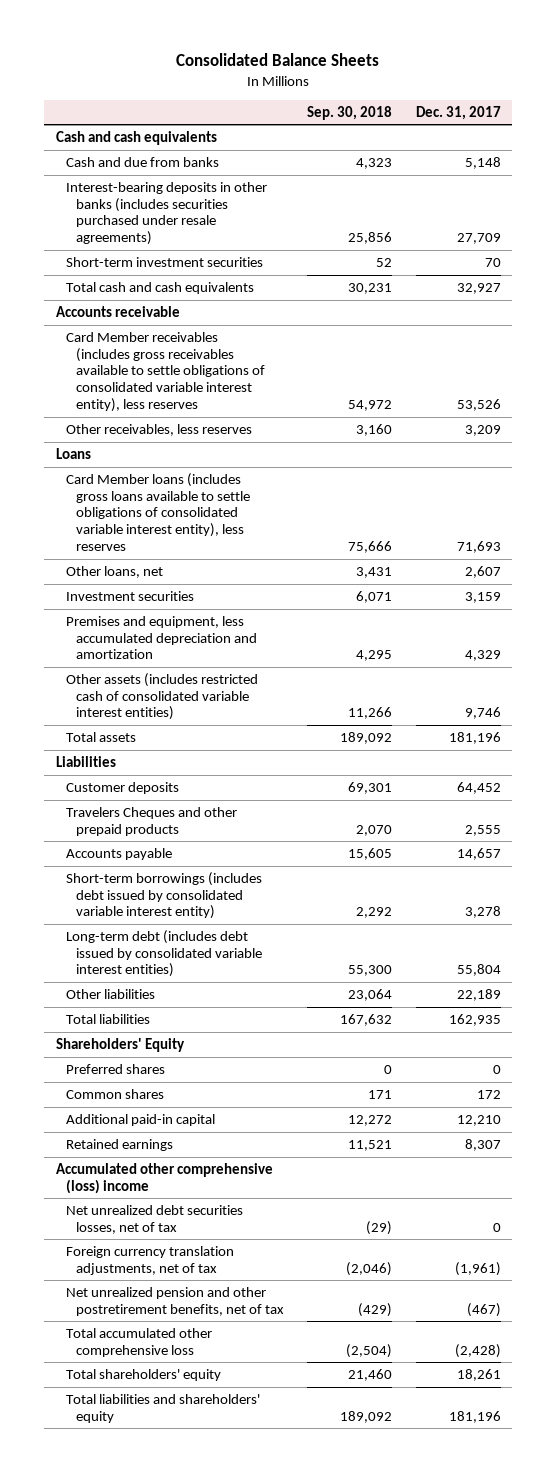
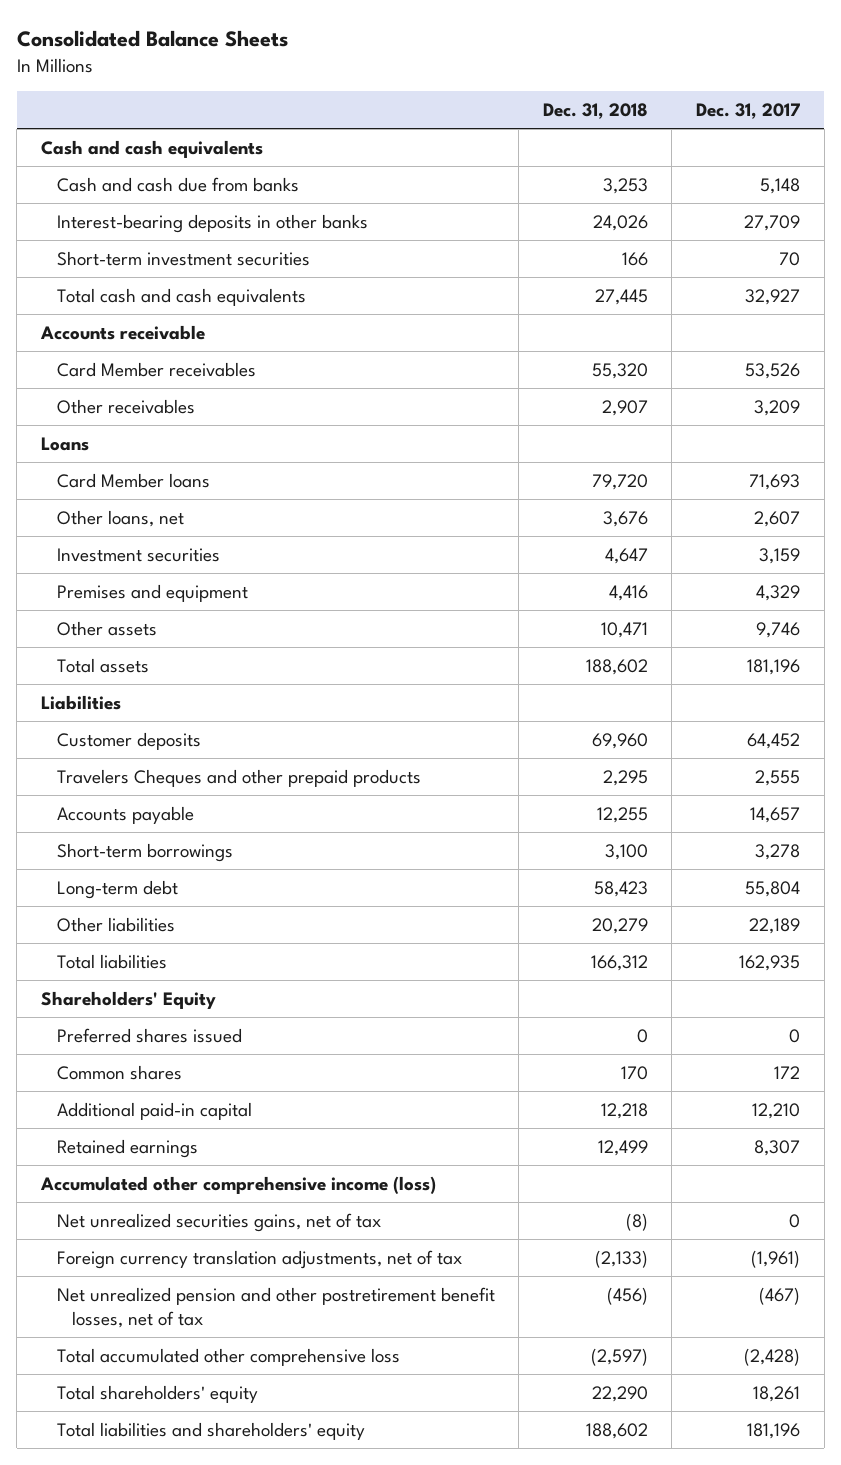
[307,105,393,120] Sep. 30, 2018 -> none
none -> [542,102,648,119] Dec. 31, 2018
[65,156,219,167] Cash and due from banks -> [56,176,299,192] Cash and cash due from banks
[65,181,267,246] Interest-bearing deposits in other banks (includes securities purchased under resale agreements) -> [56,213,368,233] Interest-bearing deposits in other banks
[65,331,265,412] Card Member receivables (includes gross receivables available to settle obligations of consolidated variable interest entity), less reserves -> [56,361,256,377] Card Member receivables
[65,423,252,436] Other receivables, less reserves -> [56,398,195,414] Other receivables
[65,472,250,551] Card Member loans (includes gross loans available to settle obligations of consolidated variable interest entity), less reserves -> [56,472,210,488] Card Member loans
[65,615,257,660] Premises and equipment, less accumulated depreciation and amortization -> [56,583,248,602] Premises and equipment
[65,672,258,721] Other assets (includes restricted cash of consolidated variable interest entities) -> [56,620,157,636] Other assets
[65,871,262,920] Short-term borrowings (includes debt issued by consolidated variable interest entity) -> [56,842,233,862] Short-term borrowings
[65,929,262,978] Long-term debt (includes debt issued by consolidated variable interest entities) -> [56,879,178,899] Long-term debt
[65,1063,165,1074] Preferred shares -> [56,1027,242,1043] Preferred shares issued
[55,1162,273,1194] Accumulated other comprehensive (loss) income -> [39,1175,436,1194] Accumulated other comprehensive income (loss)
[65,1204,243,1234] Net unrealized debt securities losses, net of tax -> [56,1212,381,1232] Net unrealized securities gains, net of tax
[65,1286,284,1316] Net unrealized pension and other postretirement benefits, net of tax -> [56,1286,495,1328] Net unrealized pension and other postretirement benefit losses, net of tax

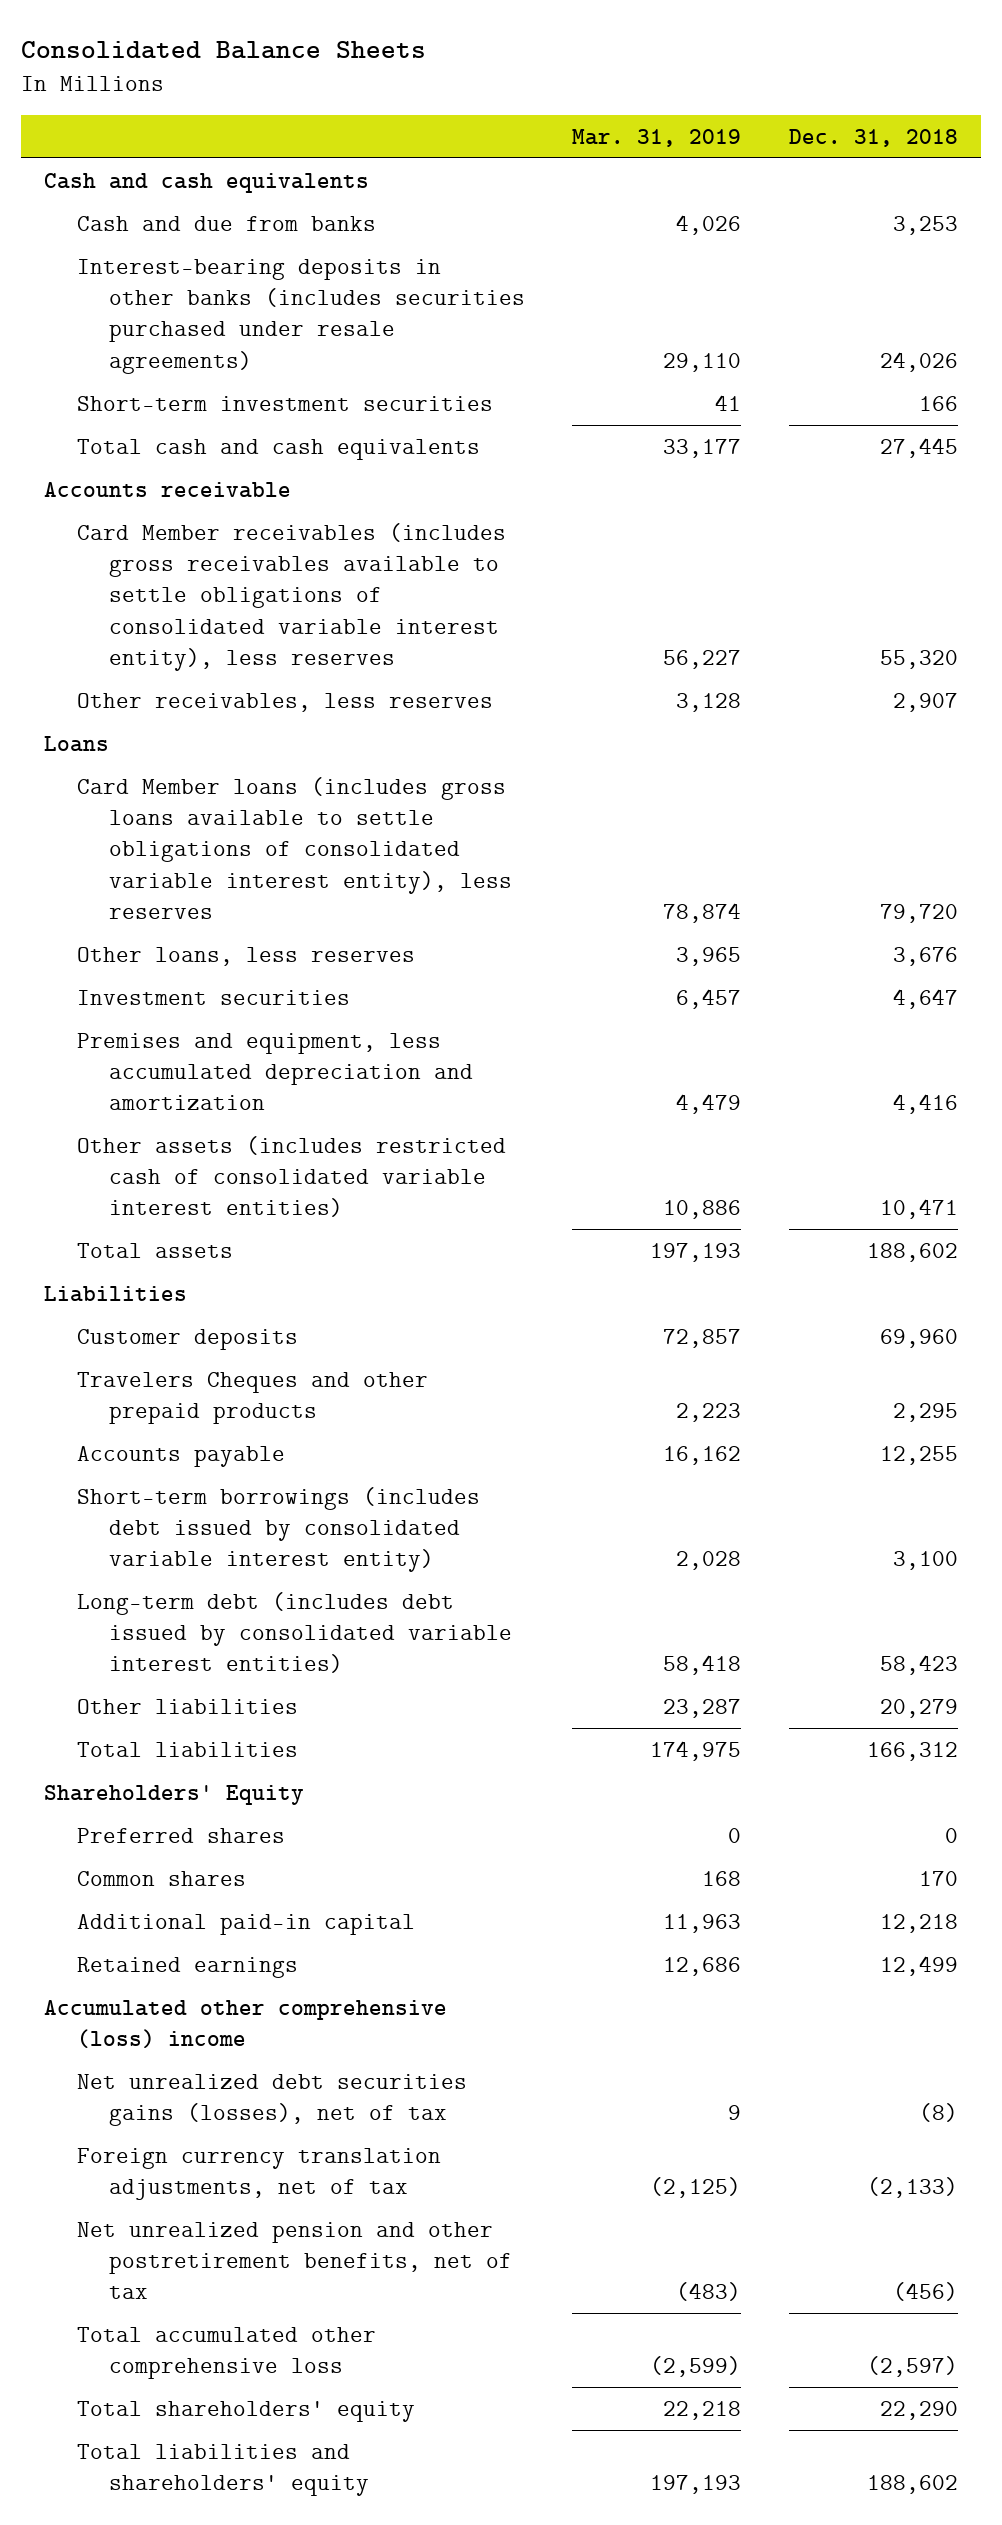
[696,102,801,119] Dec. 31, 2017 -> none
none -> [572,128,742,147] Mar. 31, 2019
[56,176,299,192] Cash and cash due from banks -> [76,215,376,231] Cash and due from banks
[56,213,368,233] Interest-bearing deposits in other banks -> [76,258,526,374] Interest-bearing deposits in other banks (includes securities purchased under resale agreements)
[56,361,256,377] Card Member receivables -> [76,522,506,672] Card Member receivables (includes gross receivables available to settle obligations of consolidated variable interest entity), less reserves
[56,398,195,414] Other receivables -> [76,692,493,712] Other receivables, less reserves
[56,472,210,488] Card Member loans -> [76,776,513,920] Card Member loans (includes gross loans available to settle obligations of consolidated variable interest entity), less reserves
[56,509,184,527] Other loans, net -> [76,946,415,966] Other loans, less reserves
[56,583,248,602] Premises and equipment -> [76,1032,474,1111] Premises and equipment, less accumulated depreciation and amortization
[56,620,157,636] Other assets -> [76,1135,506,1218] Other assets (includes restricted cash of consolidated variable interest entities)
[56,842,233,862] Short-term borrowings -> [76,1486,480,1573] Short-term borrowings (includes debt issued by consolidated variable interest entity)
[56,879,178,899] Long-term debt -> [76,1591,513,1674] Long-term debt (includes debt issued by consolidated variable interest entities)
[56,1027,242,1043] Preferred shares issued -> [76,1827,285,1843] Preferred shares
[39,1175,436,1194] Accumulated other comprehensive income (loss) -> [44,1999,448,2049] Accumulated other comprehensive (loss) income
[56,1212,381,1232] Net unrealized securities gains, net of tax -> [76,2073,467,2127] Net unrealized debt securities gains (losses), net of tax
[56,1286,495,1328] Net unrealized pension and other postretirement benefit losses, net of tax -> [76,2221,513,2300] Net unrealized pension and other postretirement benefits, net of tax

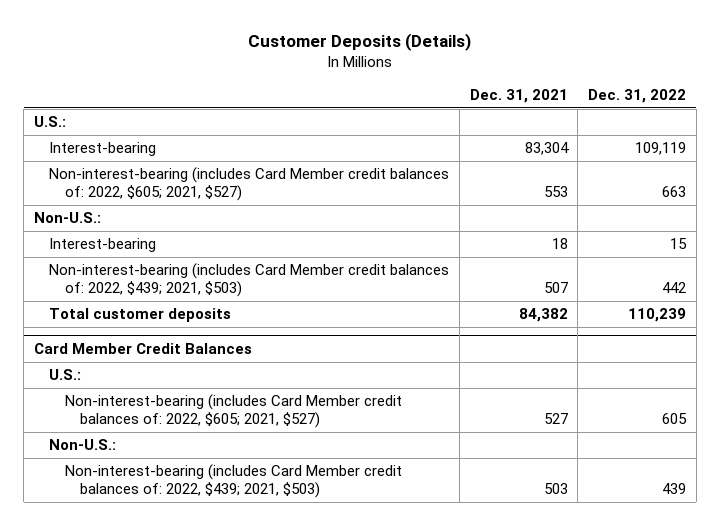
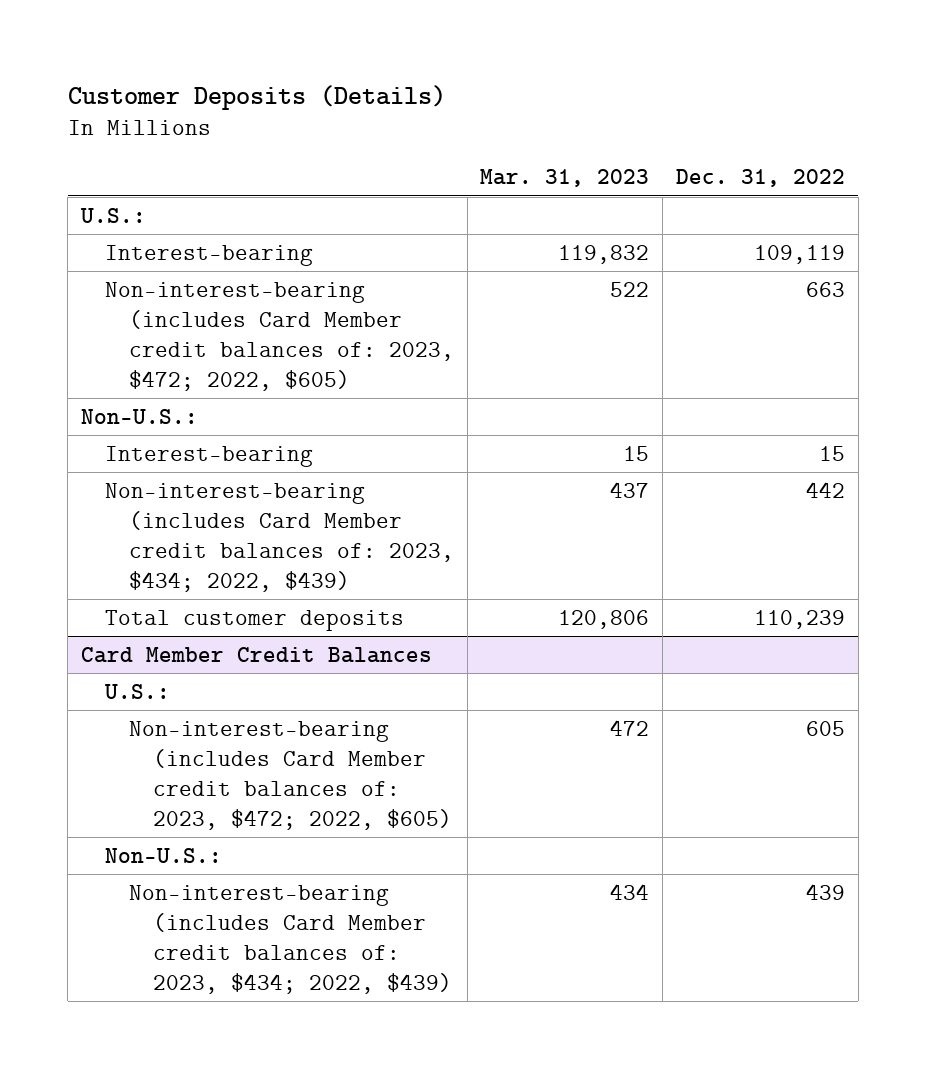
[469,89,568,104] Dec. 31, 2021 -> none
none -> [480,169,650,188] Mar. 31, 2023
[49,167,450,202] Non-interest-bearing (includes Card Member credit balances of: 2022, $605; 2021, $527) -> [104,281,454,391] Non-interest-bearing (includes Card Member credit balances of: 2023, $472; 2022, $605)
[49,263,450,298] Non-interest-bearing (includes Card Member credit balances of: 2022, $439; 2021, $503) -> [104,482,454,592] Non-interest-bearing (includes Card Member credit balances of: 2023, $434; 2022, $439)
[64,394,402,429] Non-interest-bearing (includes Card Member credit balances of: 2022, $605; 2021, $527) -> [128,720,452,830] Non-interest-bearing (includes Card Member credit balances of: 2023, $472; 2022, $605)
[64,464,402,499] Non-interest-bearing (includes Card Member credit balances of: 2022, $439; 2021, $503) -> [128,884,452,994] Non-interest-bearing (includes Card Member credit balances of: 2023, $434; 2022, $439)

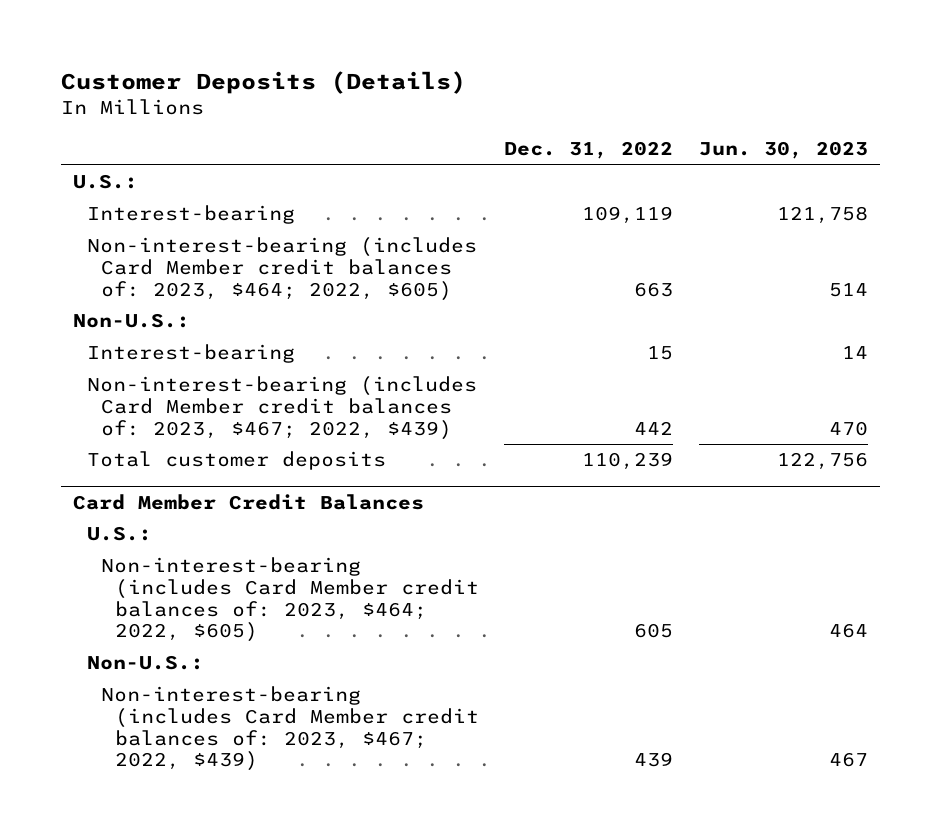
[480,169,650,188] Mar. 31, 2023 -> none
none -> [698,141,868,160] Jun. 30, 2023
[104,281,454,391] Non-interest-bearing (includes Card Member credit balances of: 2023, $472; 2022, $605) -> [87,237,478,301] Non-interest-bearing (includes Card Member credit balances of: 2023, $464; 2022, $605)
[104,482,454,592] Non-interest-bearing (includes Card Member credit balances of: 2023, $434; 2022, $439) -> [87,376,478,440] Non-interest-bearing (includes Card Member credit balances of: 2023, $467; 2022, $439)
[128,720,452,830] Non-interest-bearing (includes Card Member credit balances of: 2023, $472; 2022, $605) -> [100,557,479,643] Non-interest-bearing (includes Card Member credit balances of: 2023, $464; 2022, $605)
[128,884,452,994] Non-interest-bearing (includes Card Member credit balances of: 2023, $434; 2022, $439) -> [100,686,479,772] Non-interest-bearing (includes Card Member credit balances of: 2023, $467; 2022, $439)

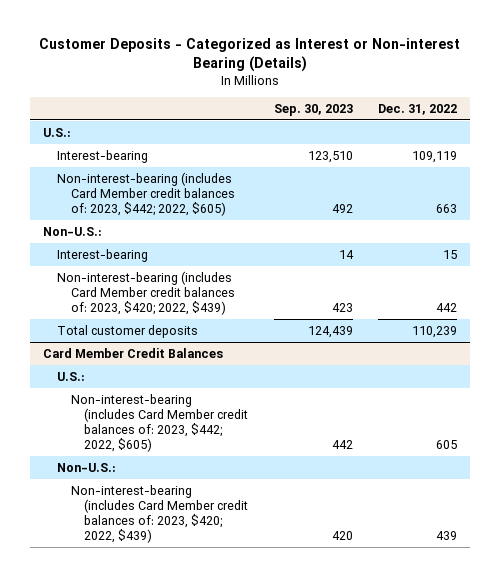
[60,71,466,95] Customer Deposits (Details) -> [39,38,461,73] Customer Deposits - Categorized as Interest or Non-interest Bearing (Details)
[698,141,868,160] Jun. 30, 2023 -> none
none -> [273,103,353,116] Sep. 30, 2023
[87,237,478,301] Non-interest-bearing (includes Card Member credit balances of: 2023, $464; 2022, $605) -> [56,171,235,216] Non-interest-bearing (includes Card Member credit balances of: 2023, $442; 2022, $605)
[87,376,478,440] Non-interest-bearing (includes Card Member credit balances of: 2023, $467; 2022, $439) -> [56,270,235,315] Non-interest-bearing (includes Card Member credit balances of: 2023, $420; 2022, $439)
[100,557,479,643] Non-interest-bearing (includes Card Member credit balances of: 2023, $464; 2022, $605) -> [70,393,249,452] Non-interest-bearing (includes Card Member credit balances of: 2023, $442; 2022, $605)
[100,686,479,772] Non-interest-bearing (includes Card Member credit balances of: 2023, $467; 2022, $439) -> [70,484,249,543] Non-interest-bearing (includes Card Member credit balances of: 2023, $420; 2022, $439)

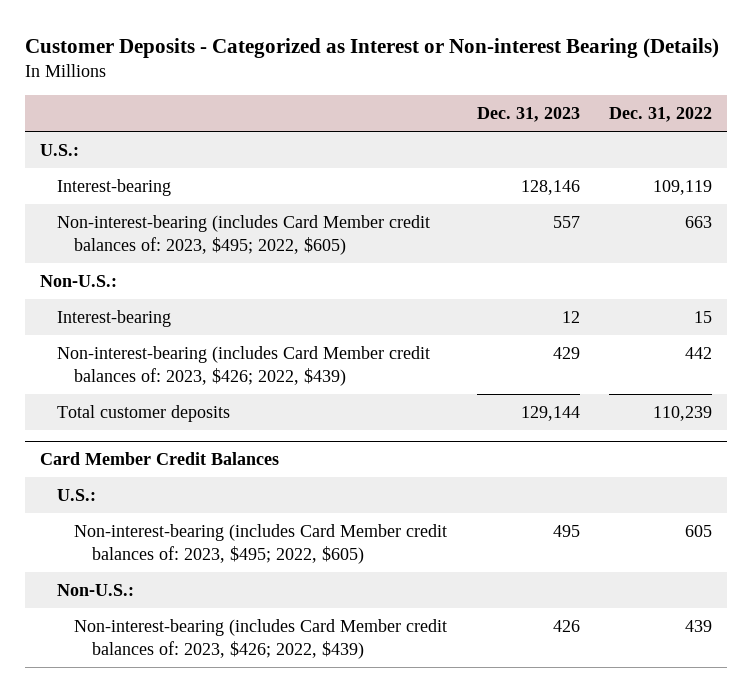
[273,103,353,116] Sep. 30, 2023 -> none
none -> [476,107,580,123] Dec. 31, 2023
[56,171,235,216] Non-interest-bearing (includes Card Member credit balances of: 2023, $442; 2022, $605) -> [56,214,430,256] Non-interest-bearing (includes Card Member credit balances of: 2023, $495; 2022, $605)
[56,270,235,315] Non-interest-bearing (includes Card Member credit balances of: 2023, $420; 2022, $439) -> [56,345,430,387] Non-interest-bearing (includes Card Member credit balances of: 2023, $426; 2022, $439)
[70,393,249,452] Non-interest-bearing (includes Card Member credit balances of: 2023, $442; 2022, $605) -> [74,523,448,565] Non-interest-bearing (includes Card Member credit balances of: 2023, $495; 2022, $605)
[70,484,249,543] Non-interest-bearing (includes Card Member credit balances of: 2023, $420; 2022, $439) -> [74,618,448,660] Non-interest-bearing (includes Card Member credit balances of: 2023, $426; 2022, $439)

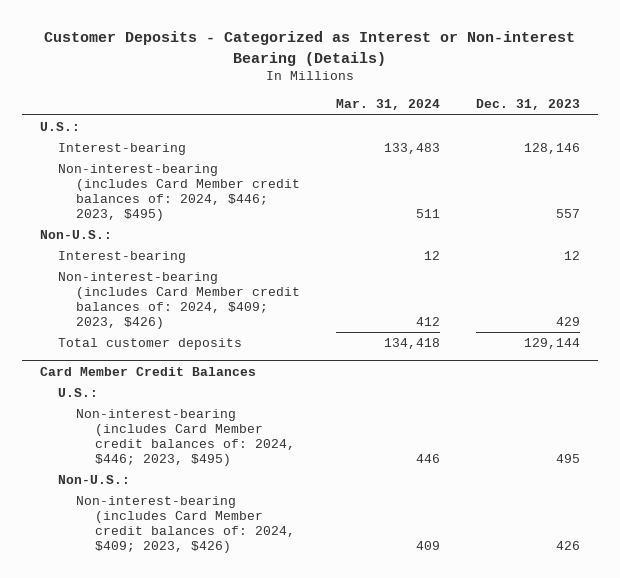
[609,107,713,123] Dec. 31, 2022 -> none
none -> [336,99,441,111] Mar. 31, 2024
[56,214,430,256] Non-interest-bearing (includes Card Member credit balances of: 2023, $495; 2022, $605) -> [58,164,301,221] Non-interest-bearing (includes Card Member credit balances of: 2024, $446; 2023, $495)
[56,345,430,387] Non-interest-bearing (includes Card Member credit balances of: 2023, $426; 2022, $439) -> [58,272,301,329] Non-interest-bearing (includes Card Member credit balances of: 2024, $409; 2023, $426)
[74,523,448,565] Non-interest-bearing (includes Card Member credit balances of: 2023, $495; 2022, $605) -> [76,409,295,466] Non-interest-bearing (includes Card Member credit balances of: 2024, $446; 2023, $495)
[74,618,448,660] Non-interest-bearing (includes Card Member credit balances of: 2023, $426; 2022, $439) -> [76,496,295,553] Non-interest-bearing (includes Card Member credit balances of: 2024, $409; 2023, $426)

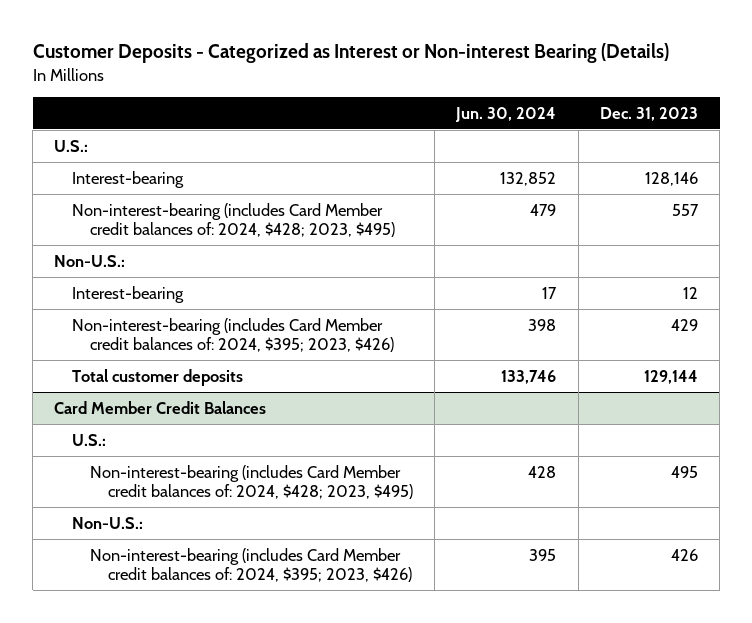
[336,99,441,111] Mar. 31, 2024 -> none
none -> [455,106,557,122] Jun. 30, 2024
[58,164,301,221] Non-interest-bearing (includes Card Member credit balances of: 2024, $446; 2023, $495) -> [72,202,396,237] Non-interest-bearing (includes Card Member credit balances of: 2024, $428; 2023, $495)
[58,272,301,329] Non-interest-bearing (includes Card Member credit balances of: 2024, $409; 2023, $426) -> [72,317,395,352] Non-interest-bearing (includes Card Member credit balances of: 2024, $395; 2023, $426)
[76,409,295,466] Non-interest-bearing (includes Card Member credit balances of: 2024, $446; 2023, $495) -> [90,464,413,499] Non-interest-bearing (includes Card Member credit balances of: 2024, $428; 2023, $495)
[76,496,295,553] Non-interest-bearing (includes Card Member credit balances of: 2024, $409; 2023, $426) -> [90,547,412,582] Non-interest-bearing (includes Card Member credit balances of: 2024, $395; 2023, $426)

